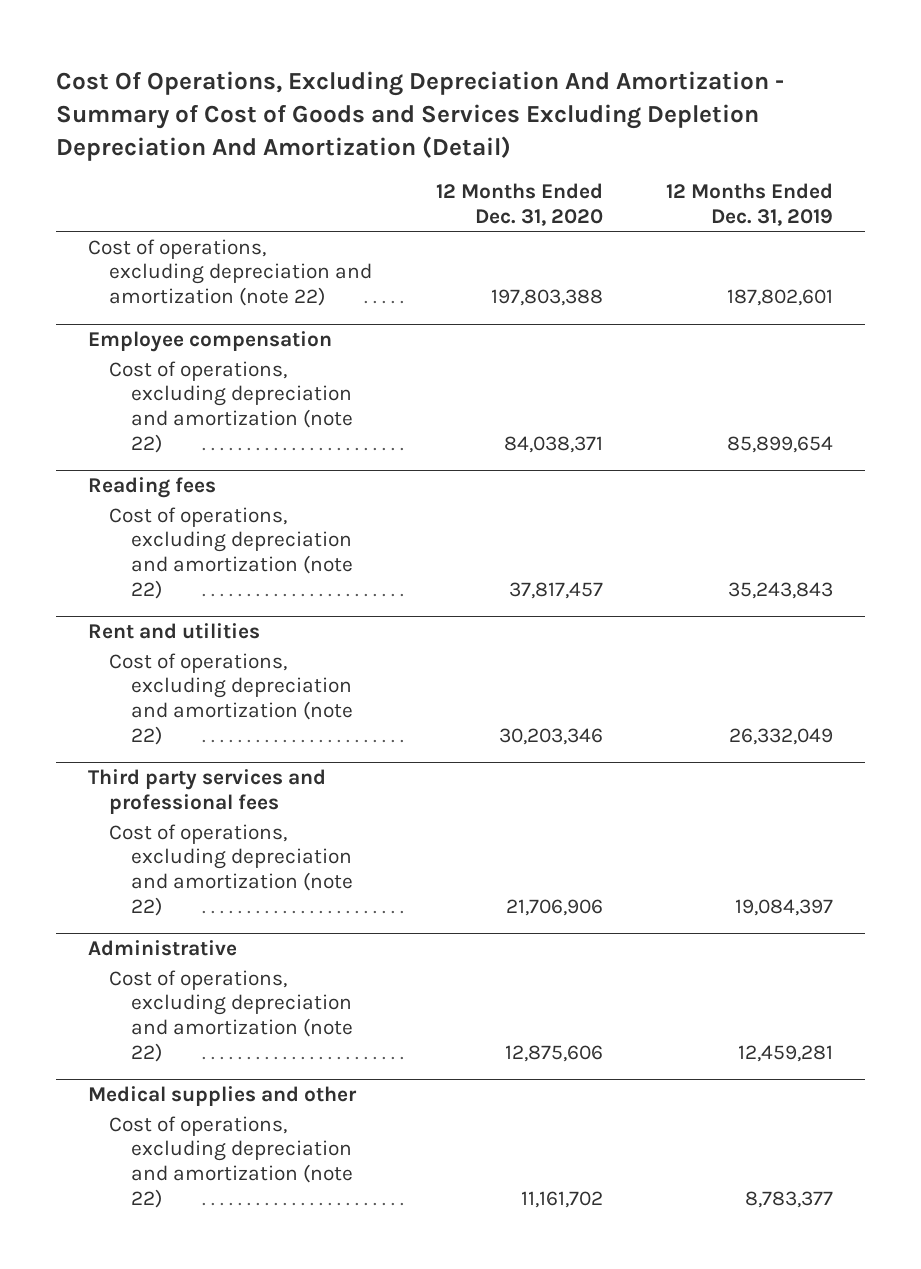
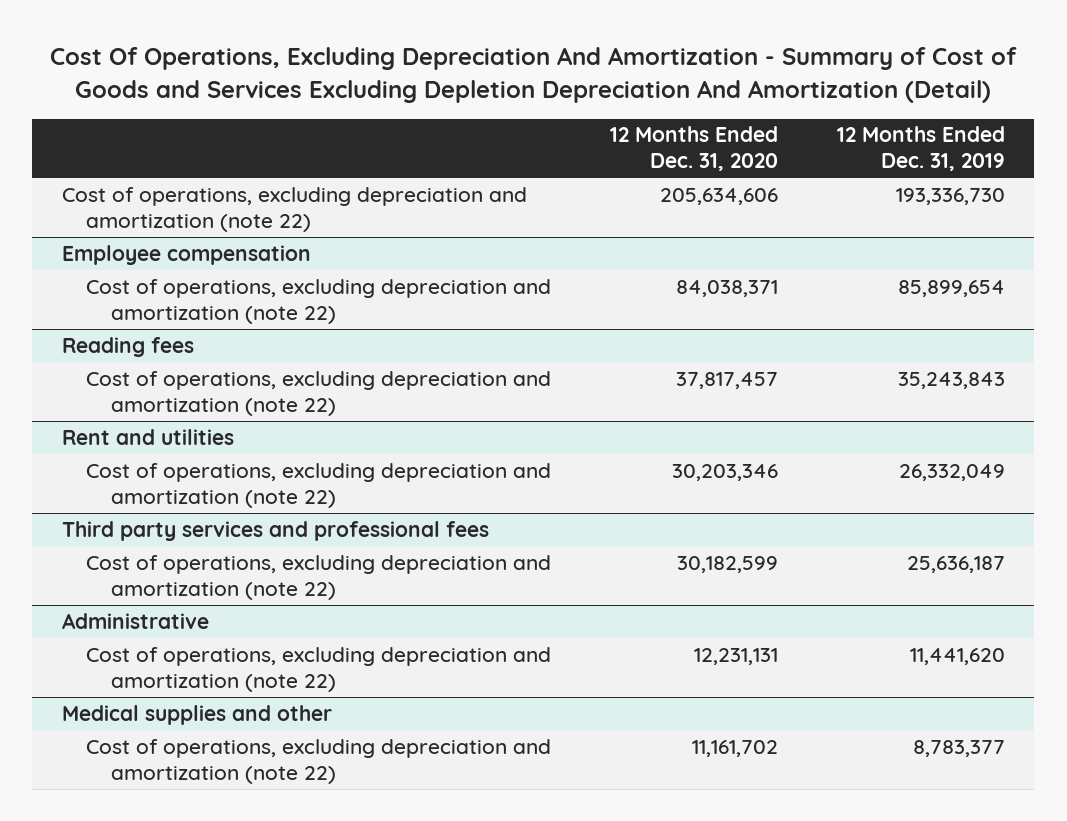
[490,289,603,307] 197,803,388 -> [660,187,779,205] 205,634,606
[726,289,833,307] 187,802,601 -> [895,187,1005,205] 193,336,730
[505,898,603,916] 21,706,906 -> [677,555,779,573] 30,182,599
[734,898,833,916] 19,084,397 -> [906,555,1005,573] 25,636,187
[504,1044,603,1062] 12,875,606 -> [694,647,779,665] 12,231,131
[737,1044,833,1062] 12,459,281 -> [909,647,1005,665] 11,441,620

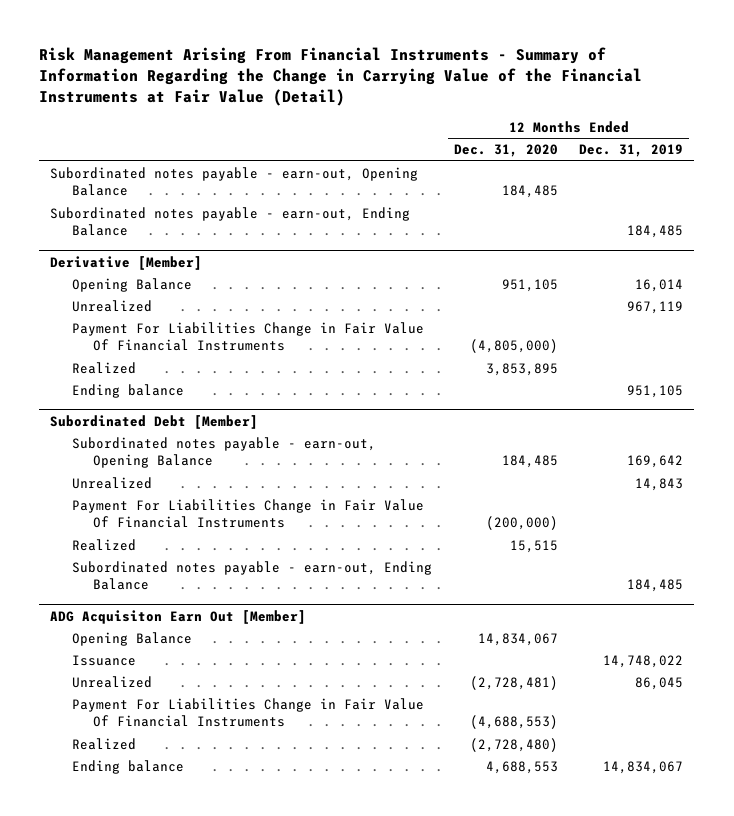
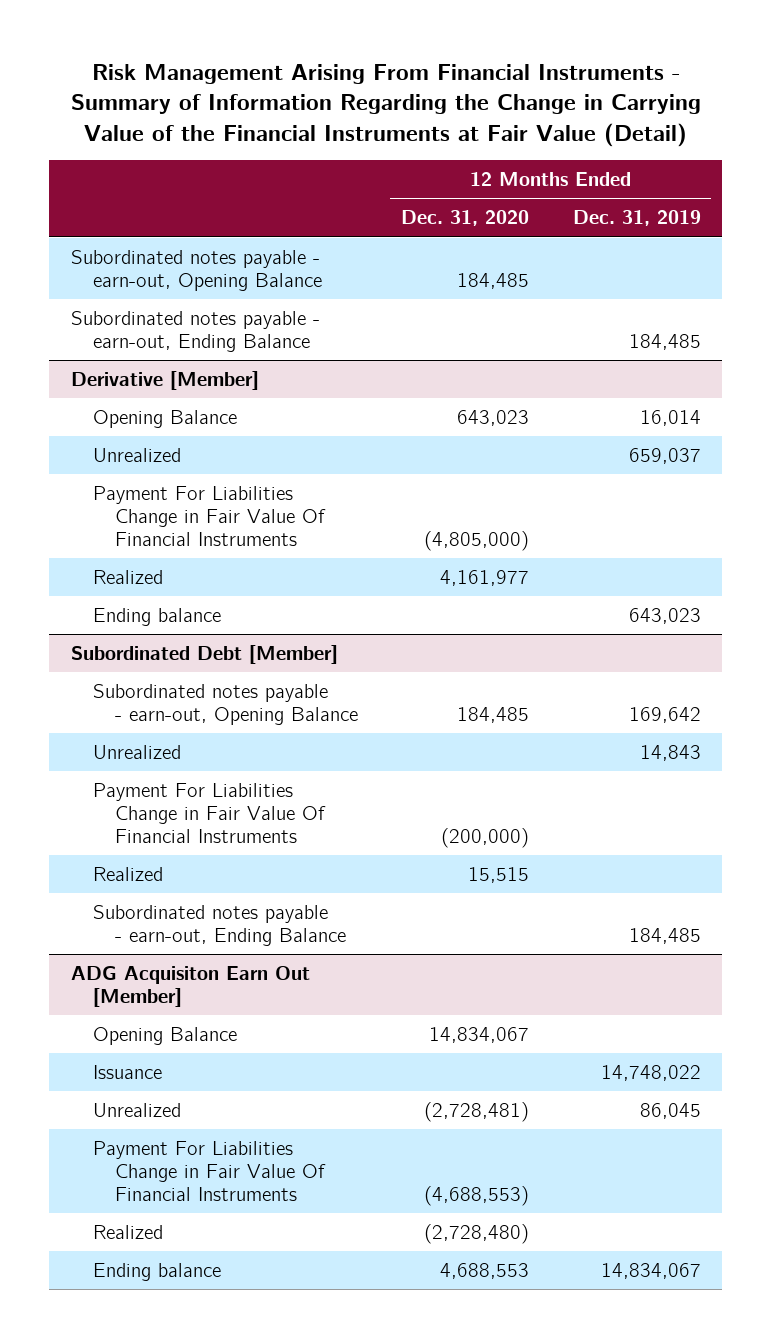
[501,278,558,292] 951,105 -> [457,409,530,426] 643,023
[627,300,684,314] 967,119 -> [628,447,701,464] 659,037
[485,362,558,376] 3,853,895 -> [440,569,530,586] 4,161,977
[627,384,684,398] 951,105 -> [628,607,701,624] 643,023

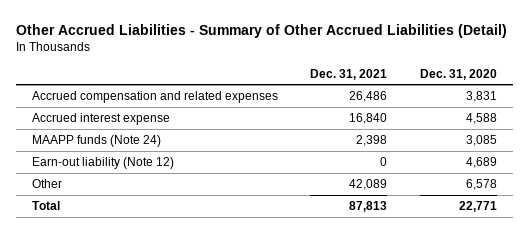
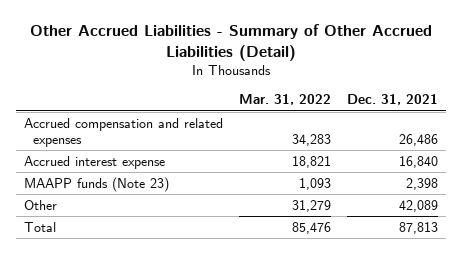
[419,68,497,80] Dec. 31, 2020 -> none
none -> [238,94,331,106] Mar. 31, 2022
[32,156,175,169] Earn-out liability (Note 12) -> none
[32,134,162,147] MAAPP funds (Note 24) -> [23,176,169,192] MAAPP funds (Note 23)

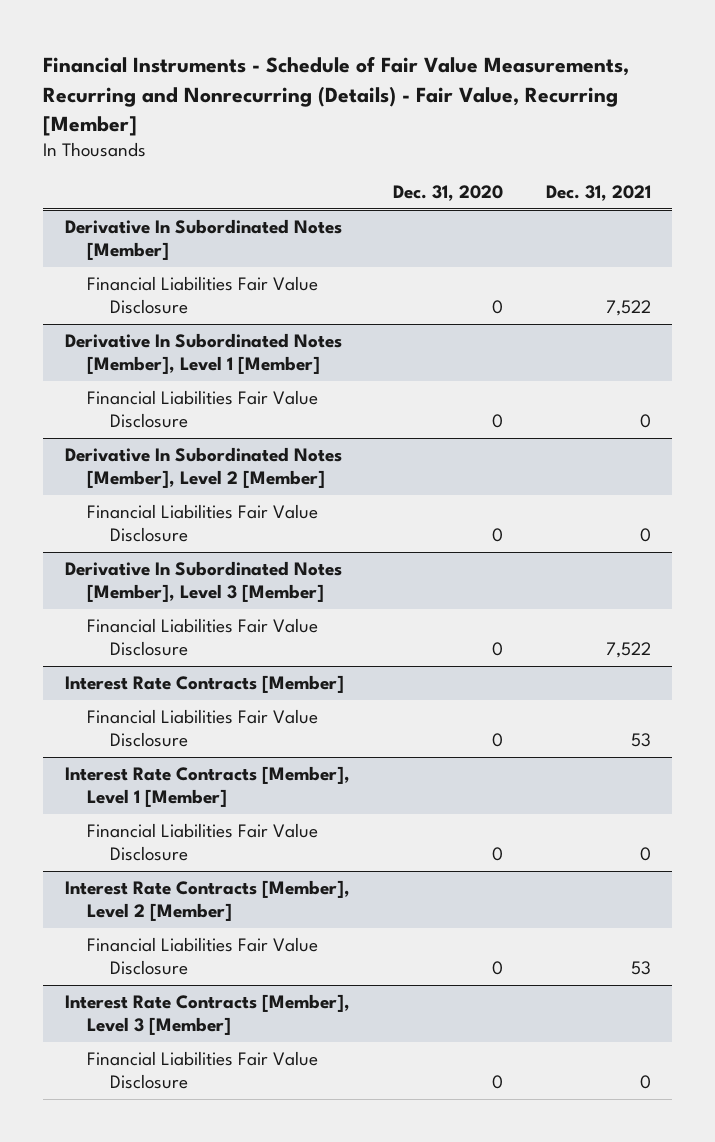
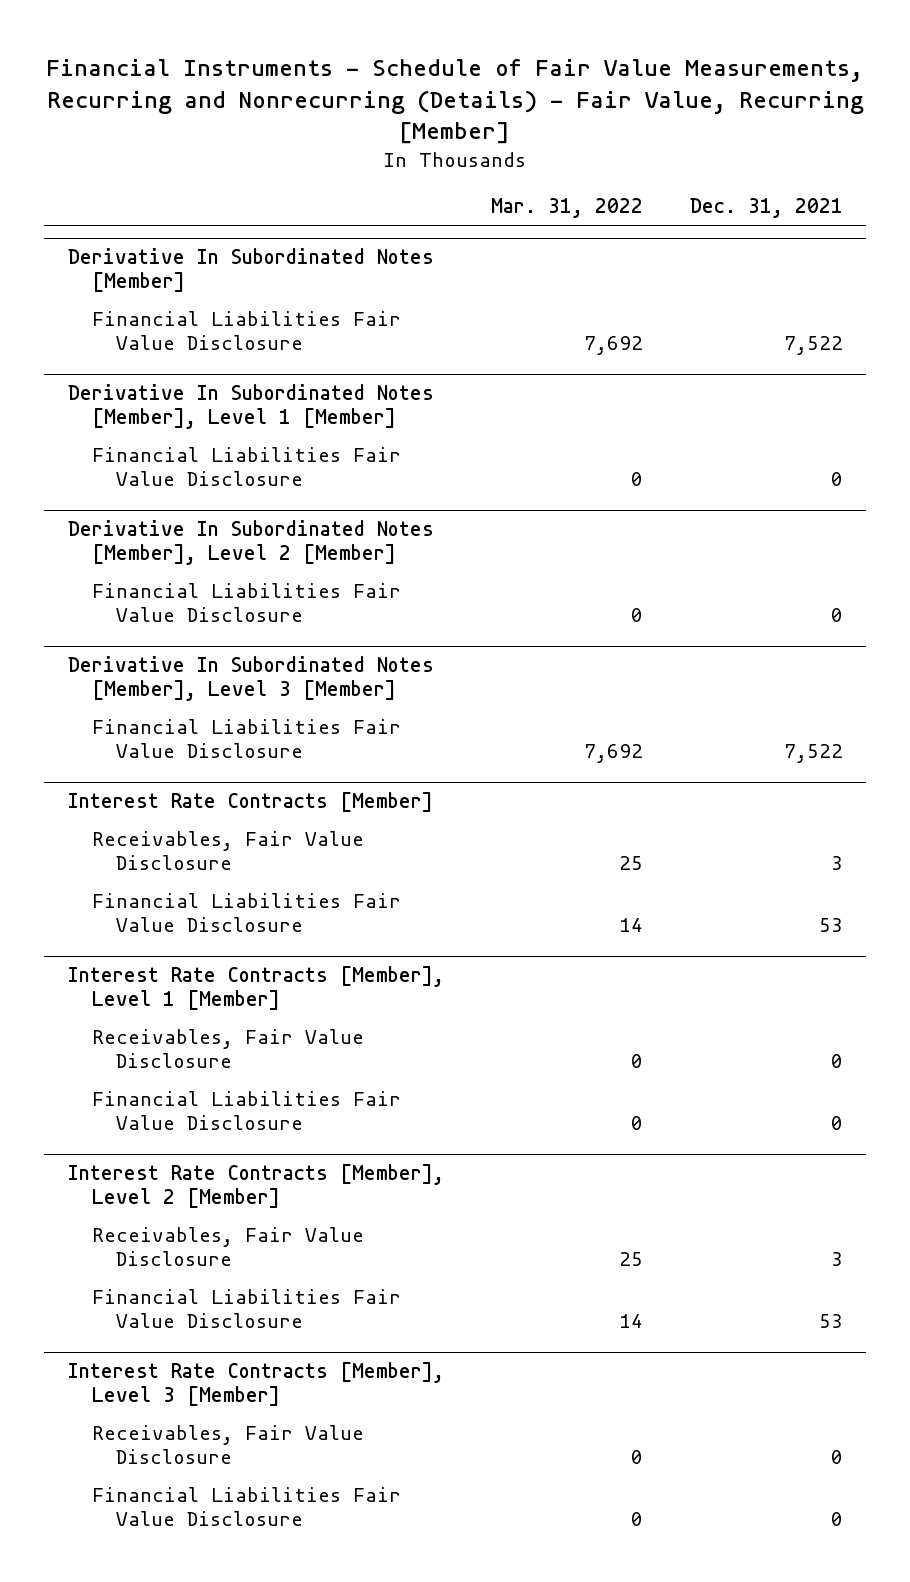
[392,185,503,202] Dec. 31, 2020 -> none
none -> [490,198,643,219] Mar. 31, 2022
none -> [91,831,364,871] Receivables, Fair Value Disclosure
none -> [91,1029,364,1069] Receivables, Fair Value Disclosure
none -> [91,1227,364,1267] Receivables, Fair Value Disclosure
none -> [91,1425,364,1465] Receivables, Fair Value Disclosure

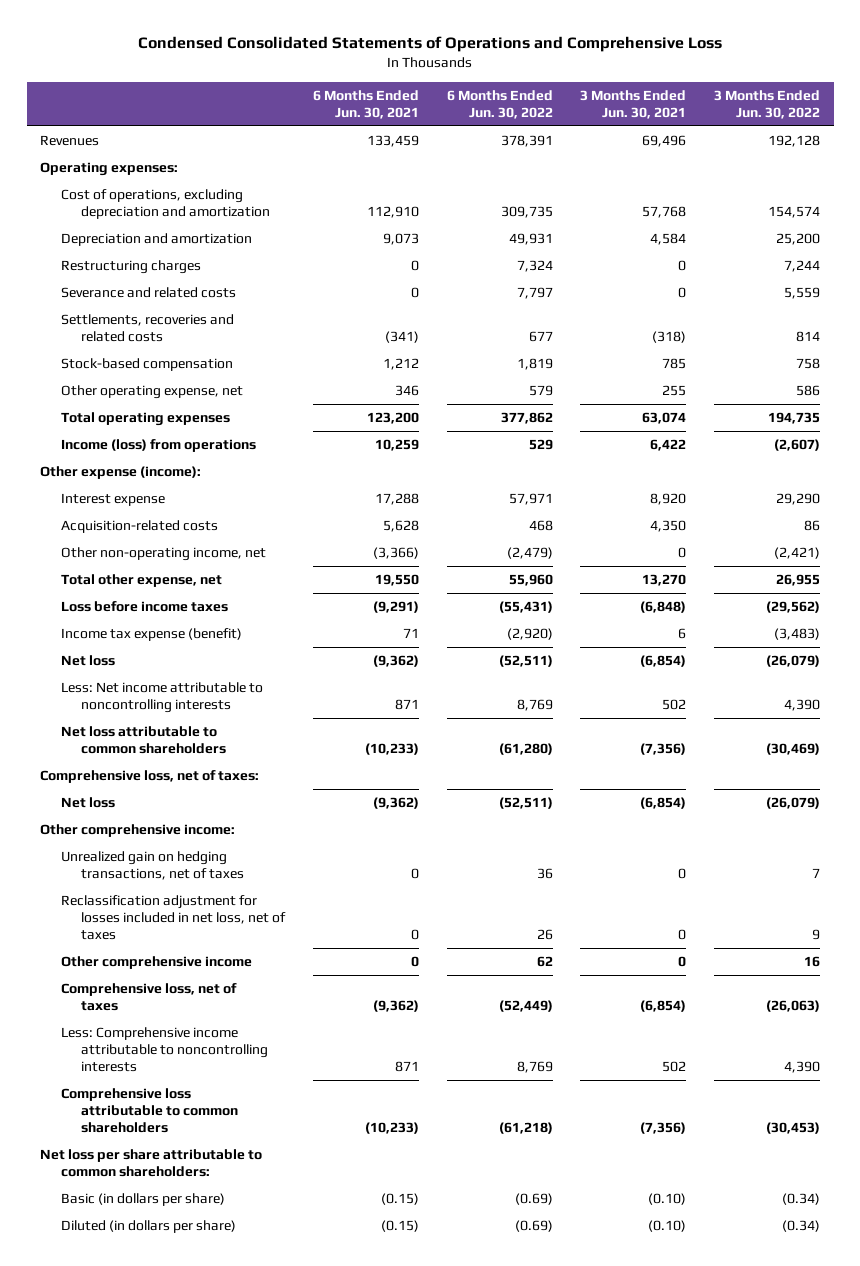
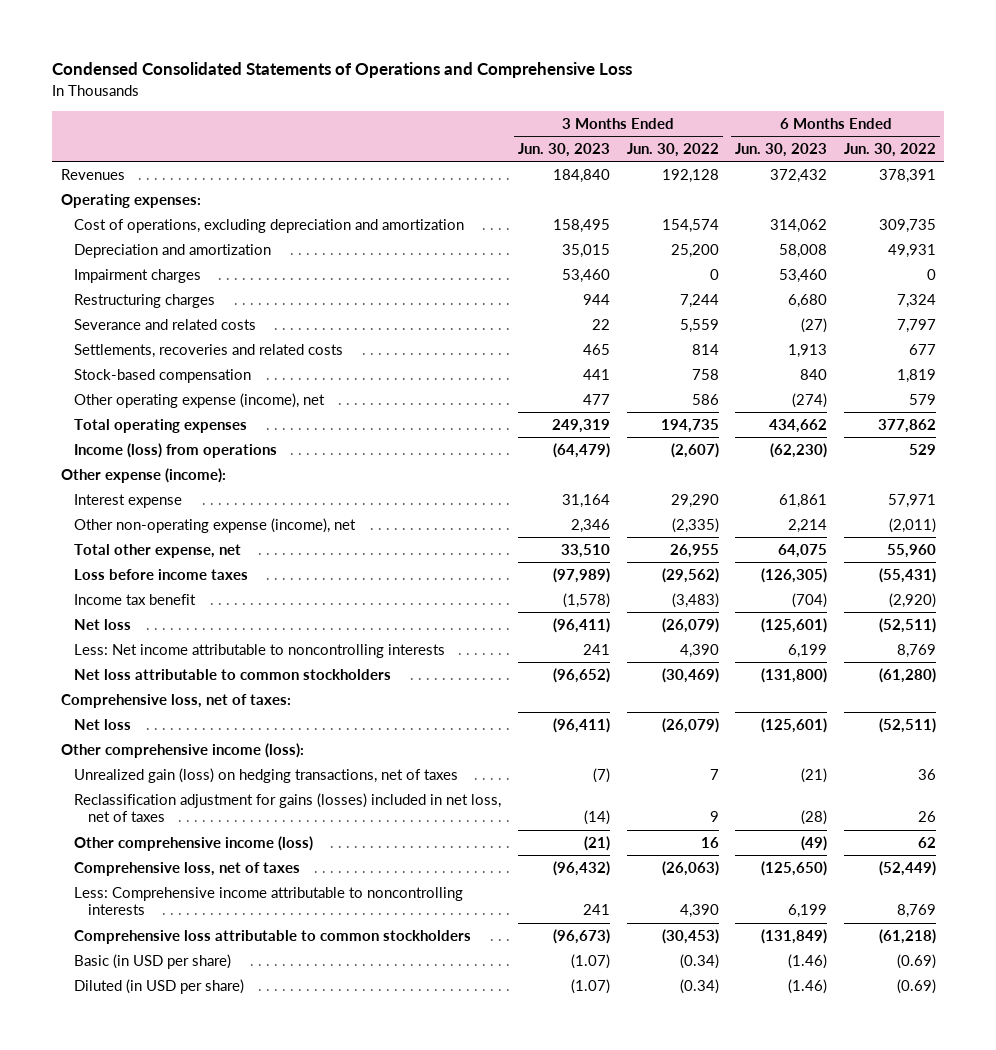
[312,89,419,119] 6 Months Ended Jun. 30, 2021 -> none
[580,89,687,119] 3 Months Ended Jun. 30, 2021 -> none
none -> [518,143,611,158] Jun. 30, 2023
none -> [735,143,828,158] Jun. 30, 2023
none -> [74,269,202,284] Impairment charges
[60,385,243,400] Other operating expense, net -> [74,393,326,409] Other operating expense (income), net
[60,520,218,534] Acquisition-related costs -> none
[60,547,266,562] Other non-operating income, net -> [74,518,357,534] Other non-operating expense (income), net
[506,547,553,560] (2,479) -> [888,518,936,534] (2,011)
[773,547,820,560] (2,421) -> [671,518,719,534] (2,335)
[60,628,242,642] Income tax expense (benefit) -> [74,594,197,606] Income tax benefit
[60,726,227,755] Net loss attributable to common shareholders -> [74,669,392,681] Net loss attributable to common stockholders
[40,824,236,838] Other comprehensive income: -> [60,743,304,759] Other comprehensive income (loss):
[60,851,245,881] Unrealized gain on hedging transactions, net of taxes -> [74,768,459,784] Unrealized gain (loss) on hedging transactions, net of taxes
[60,895,287,941] Reclassification adjustment for losses included in net loss, net of taxes -> [74,793,502,823] Reclassification adjustment for gains (losses) included in net loss, net of taxes
[60,956,252,970] Other comprehensive income -> [74,836,314,852] Other comprehensive income (loss)
[40,1149,263,1178] Net loss per share attributable to common shareholders: -> none
[60,1088,239,1134] Comprehensive loss attributable to common shareholders -> [74,930,472,945] Comprehensive loss attributable to common stockholders
[60,1193,225,1207] Basic (in dollars per share) -> [74,954,232,970] Basic (in USD per share)
[60,1220,236,1234] Diluted (in dollars per share) -> [74,979,245,995] Diluted (in USD per share)

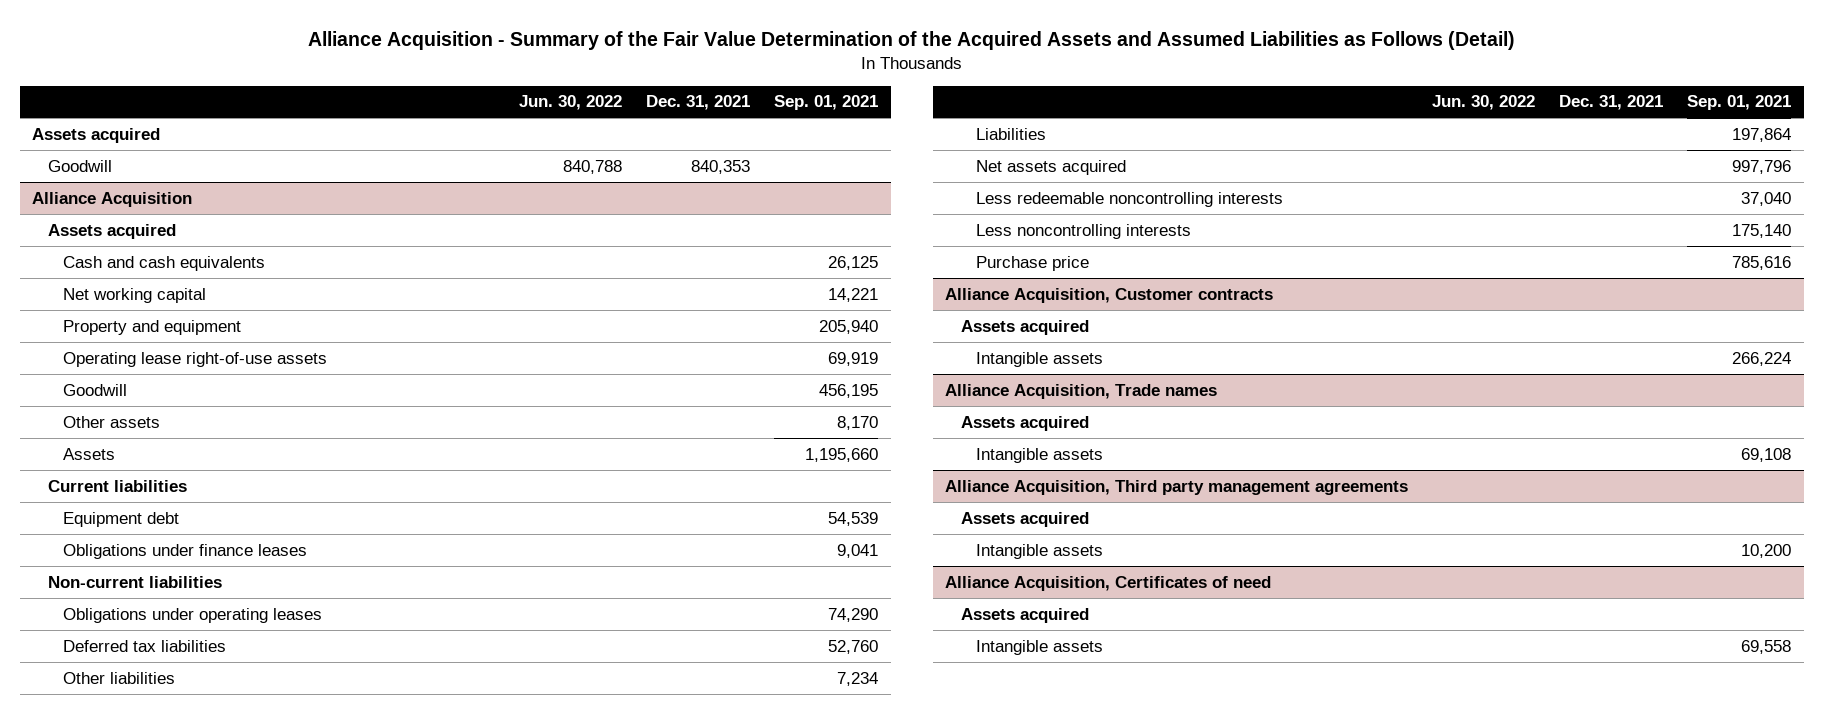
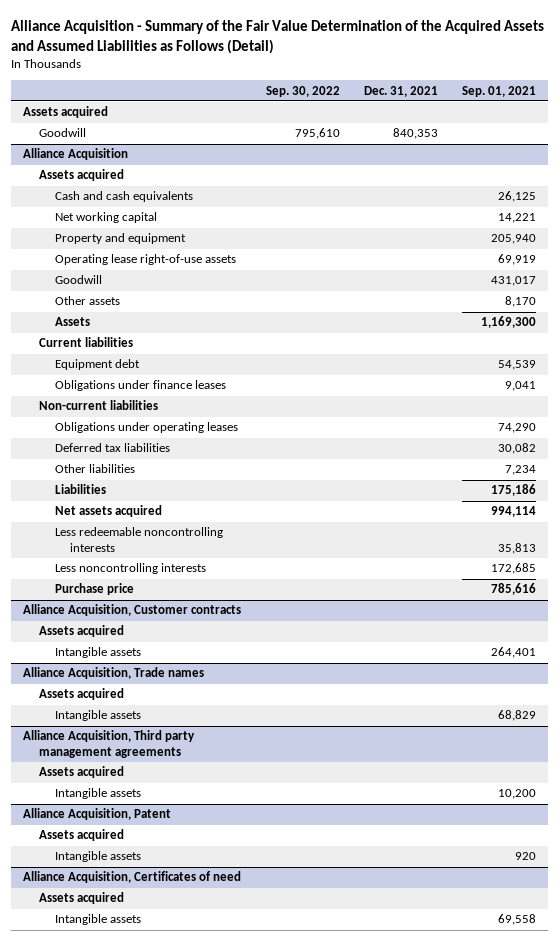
[519,95,623,111] Jun. 30, 2022 -> none
none -> [265,85,340,97] Sep. 30, 2022
[819,383,879,398] 456,195 -> [491,276,537,287] 431,017
[805,447,879,462] 1,195,660 -> [481,316,537,329] 1,169,300
[828,639,879,654] 52,760 -> [498,443,537,455] 30,082
[1732,127,1792,142] 197,864 -> [491,484,537,497] 175,186
[1732,159,1792,174] 997,796 -> [491,506,537,518] 994,114
[1741,191,1792,206] 37,040 -> [498,542,537,554] 35,813
[1732,223,1792,238] 175,140 -> [491,563,537,575] 172,685
[1732,351,1792,366] 266,224 -> [491,647,537,659] 264,401
[1741,447,1792,462] 69,108 -> [498,710,537,722] 68,829
none -> [23,808,172,821] Alliance Acquisition, Patent
none -> [39,829,125,842] Assets acquired
none -> [54,851,141,863] Intangible assets

